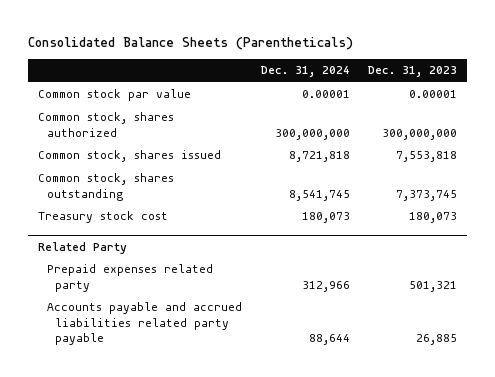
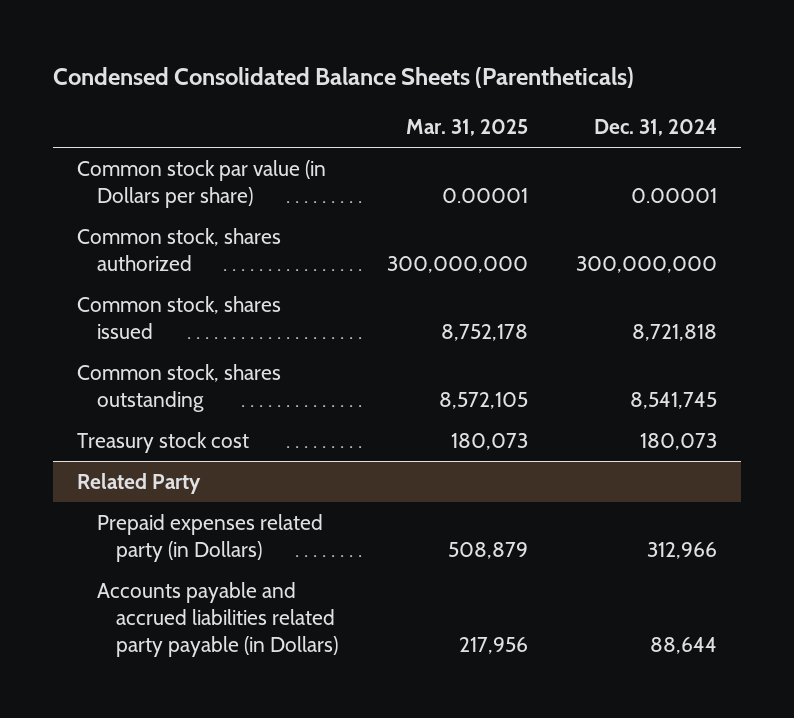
[28,36,354,50] Consolidated Balance Sheets (Parentheticals) -> [52,67,634,89] Condensed Consolidated Balance Sheets (Parentheticals)
[368,66,458,78] Dec. 31, 2023 -> none
none -> [405,118,528,136] Mar. 31, 2025
[37,89,191,102] Common stock par value -> [76,159,326,208] Common stock par value (in Dollars per share)
[46,264,213,292] Prepaid expenses related party -> [96,513,323,562] Prepaid expenses related party (in Dollars)
[46,302,242,346] Accounts payable and accrued liabilities related party payable -> [96,581,339,657] Accounts payable and accrued liabilities related party payable (in Dollars)

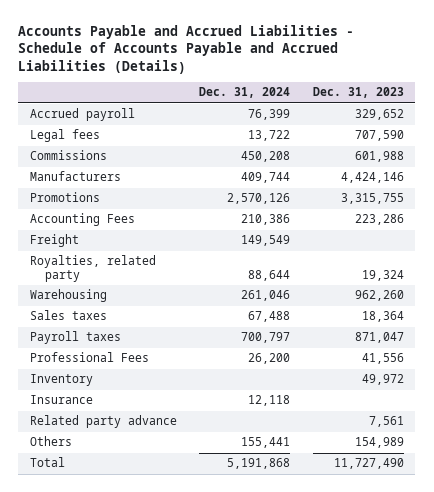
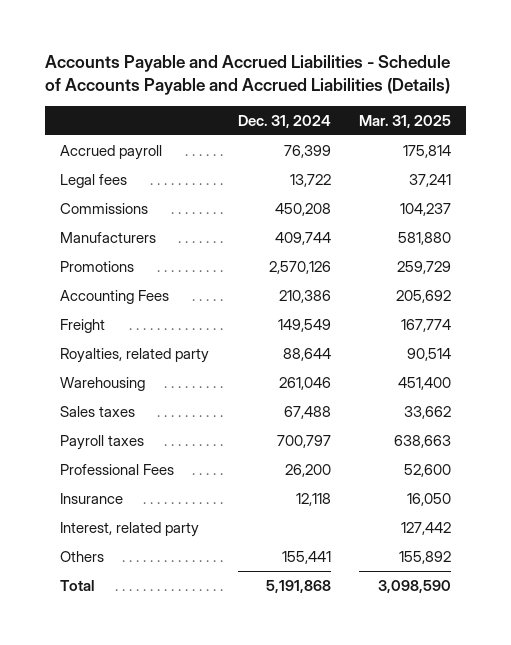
[312,87,404,99] Dec. 31, 2023 -> none
none -> [359,114,452,128] Mar. 31, 2025
[29,374,93,387] Inventory -> none
[29,415,177,429] Related party advance -> [59,521,199,537] Interest, related party

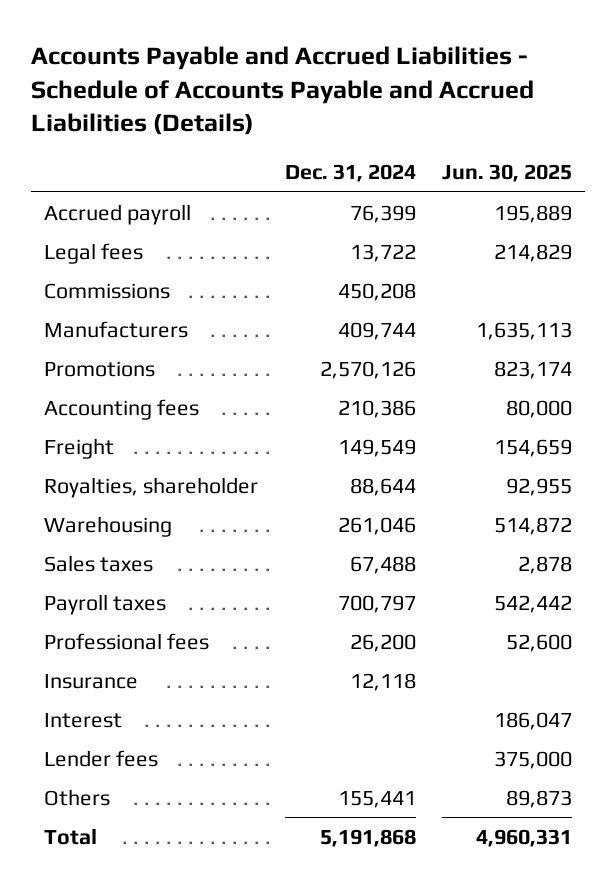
[359,114,452,128] Mar. 31, 2025 -> none
none -> [442,164,573,183] Jun. 30, 2025
[59,289,169,304] Accounting Fees -> [44,398,200,420] Accounting fees
[59,347,209,363] Royalties, related party -> [44,476,259,498] Royalties, shareholder
[59,463,174,475] Professional Fees -> [44,632,210,650] Professional fees
[59,521,199,537] Interest, related party -> none
none -> [44,712,123,728] Interest
none -> [44,749,159,767] Lender fees

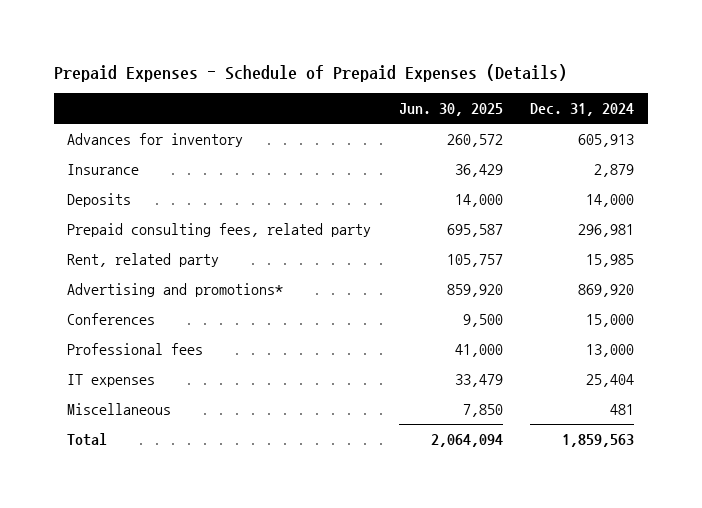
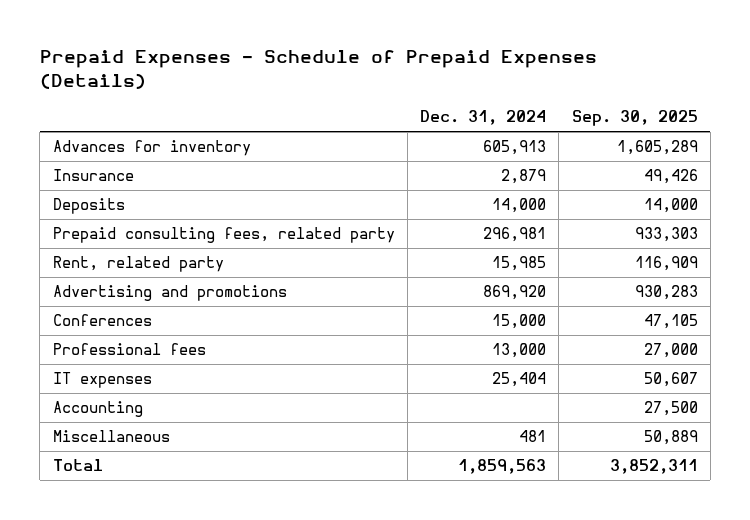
[398,103,503,117] Jun. 30, 2025 -> none
none -> [571,110,698,127] Sep. 30, 2025
[67,282,284,297] Advertising and promotions* -> [52,285,287,302] Advertising and promotions
none -> [52,401,143,418] Accounting

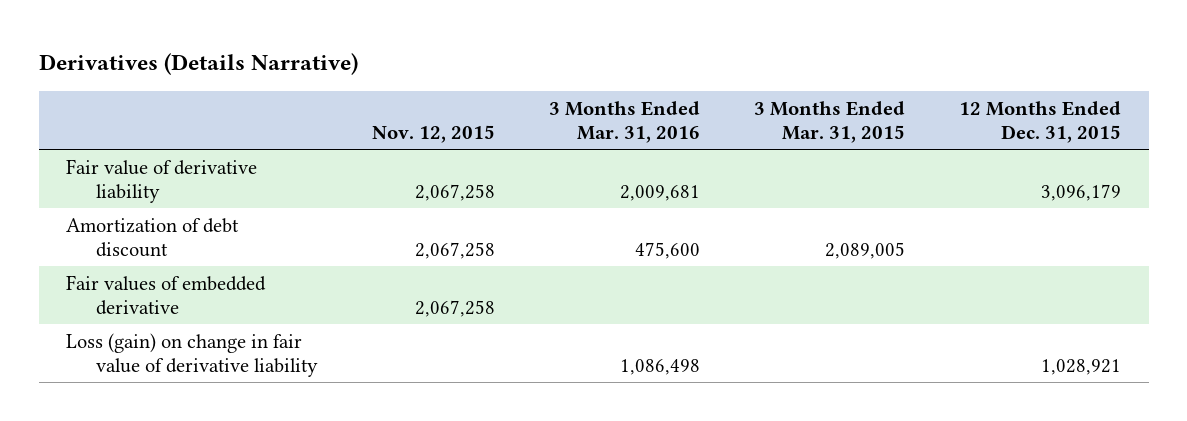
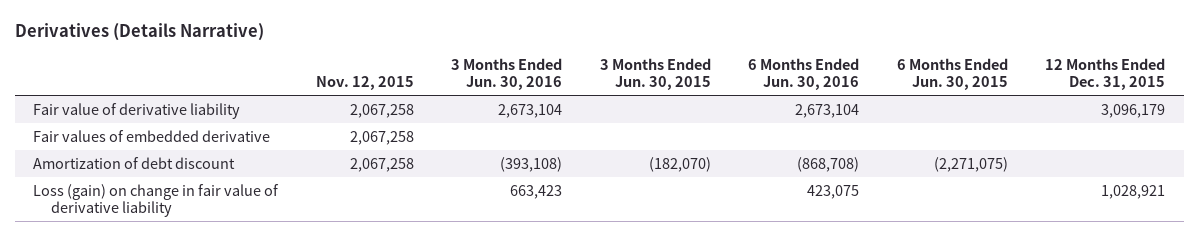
[549,100,701,143] 3 Months Ended Mar. 31, 2016 -> none
[754,100,906,143] 3 Months Ended Mar. 31, 2015 -> none
none -> [451,57,563,91] 3 Months Ended Jun. 30, 2016
none -> [599,57,711,91] 3 Months Ended Jun. 30, 2015
none -> [748,57,860,91] 6 Months Ended Jun. 30, 2016
none -> [896,57,1008,91] 6 Months Ended Jun. 30, 2015
[65,217,239,257] Amortization of debt discount -> [33,156,236,169] Amortization of debt discount

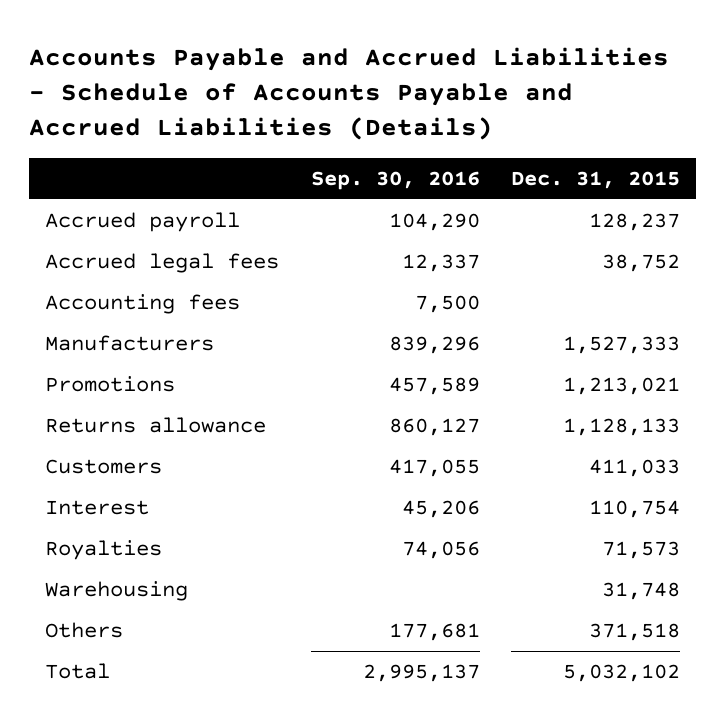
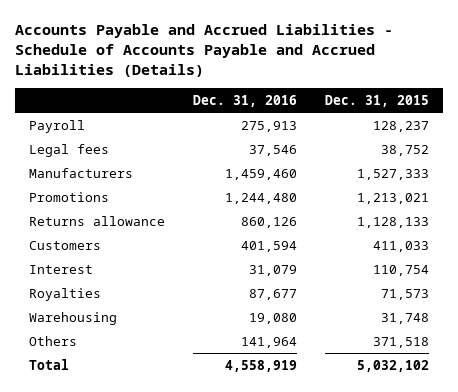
[310,171,480,191] Sep. 30, 2016 -> none
none -> [193,94,298,107] Dec. 31, 2016
[45,294,241,315] Accounting fees -> none
[45,212,241,233] Accrued payroll -> [29,119,86,133] Payroll
[45,253,280,274] Accrued legal fees -> [29,143,110,157] Legal fees

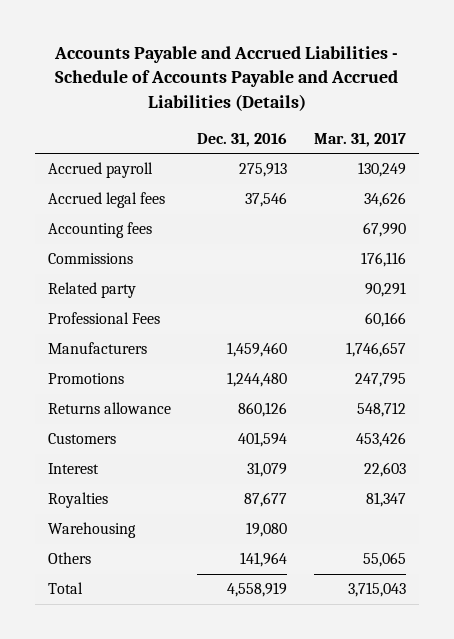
[325,94,430,107] Dec. 31, 2015 -> none
none -> [313,132,406,147] Mar. 31, 2017
[29,119,86,133] Payroll -> [47,162,153,179] Accrued payroll
[29,143,110,157] Legal fees -> [47,192,165,209] Accrued legal fees
none -> [47,222,152,239] Accounting fees
none -> [47,253,133,265] Commissions
none -> [47,282,136,299] Related party
none -> [47,312,160,325] Professional Fees

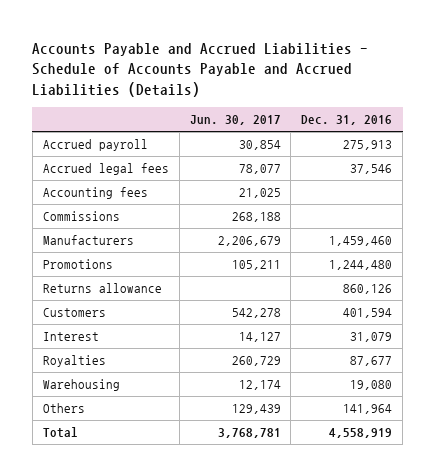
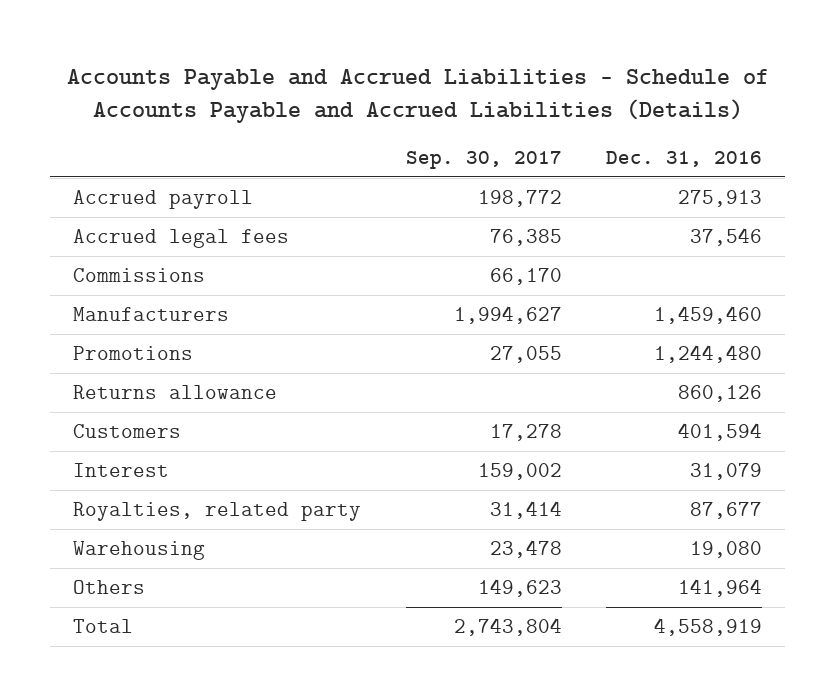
[189,115,281,126] Jun. 30, 2017 -> none
none -> [405,151,562,170] Sep. 30, 2017
[42,187,148,200] Accounting fees -> none
[42,355,106,368] Royalties -> [72,501,361,521] Royalties, related party

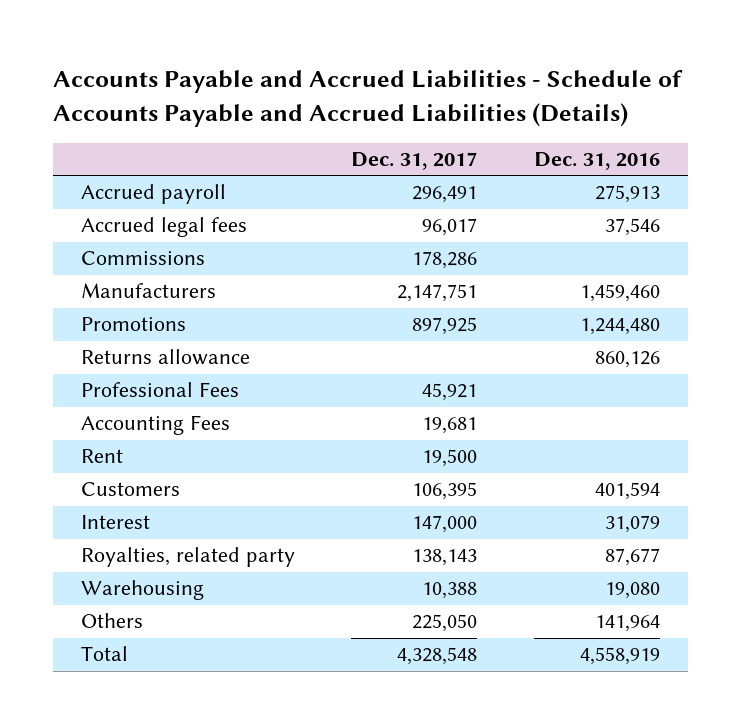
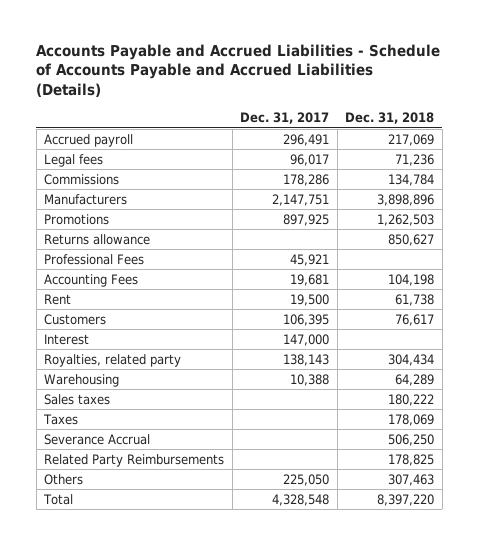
[533,152,660,171] Dec. 31, 2016 -> none
none -> [345,112,435,125] Dec. 31, 2018
[80,217,247,238] Accrued legal fees -> [44,153,104,167] Legal fees
none -> [44,393,111,405] Sales taxes
none -> [43,413,79,425] Taxes
none -> [44,433,151,445] Severance Accrual
none -> [44,453,225,467] Related Party Reimbursements

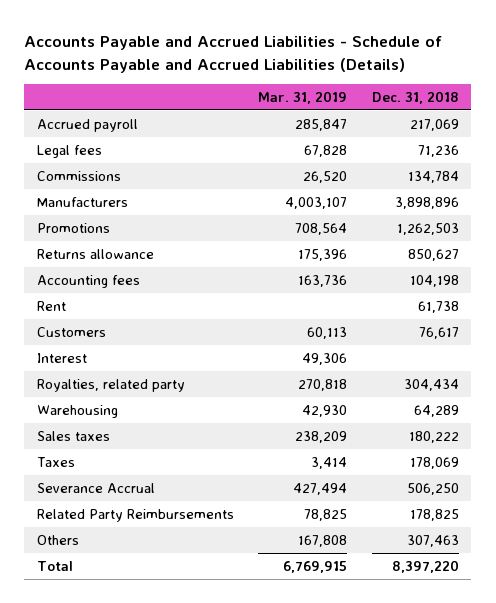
[240,112,330,125] Dec. 31, 2017 -> none
none -> [258,90,348,104] Mar. 31, 2019
[44,253,145,265] Professional Fees -> none
[44,273,139,287] Accounting Fees -> [36,274,140,288] Accounting fees

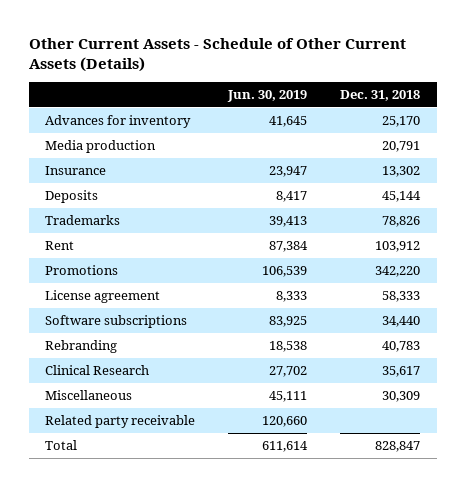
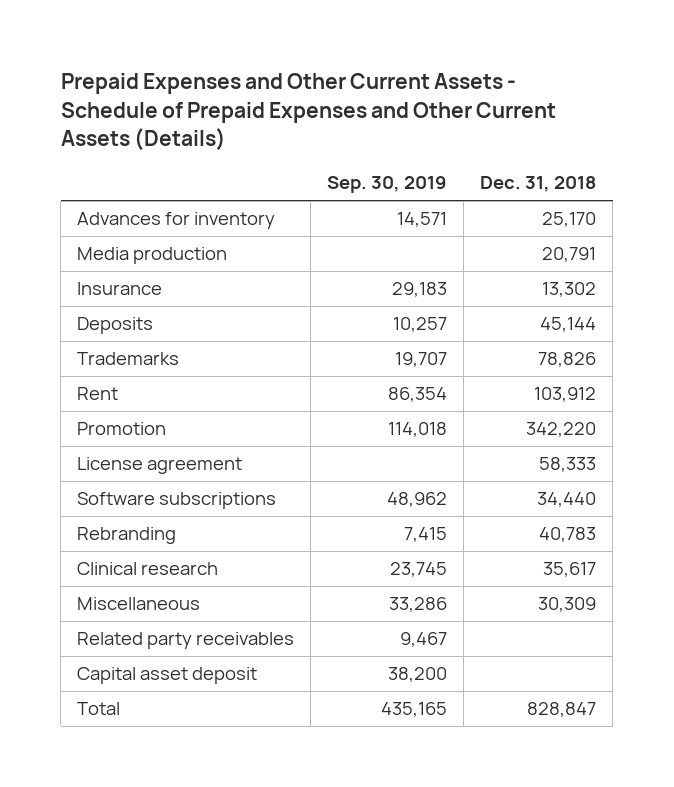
[28,37,406,72] Other Current Assets - Schedule of Other Current Assets (Details) -> [60,73,556,151] Prepaid Expenses and Other Current Assets - Schedule of Prepaid Expenses and Other Current Assets (Details)
[227,89,308,102] Jun. 30, 2019 -> none
none -> [327,175,448,193] Sep. 30, 2019
[45,265,119,276] Promotions -> [77,422,167,436] Promotion
[45,365,150,376] Clinical Research -> [77,562,219,576] Clinical research
[45,415,196,429] Related party receivable -> [77,632,295,650] Related party receivables
none -> [77,667,258,685] Capital asset deposit

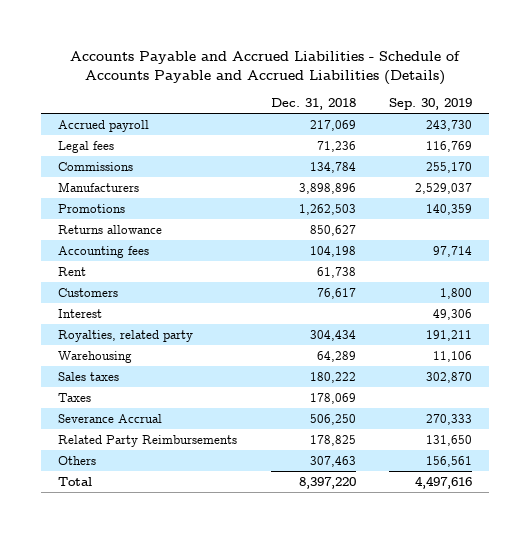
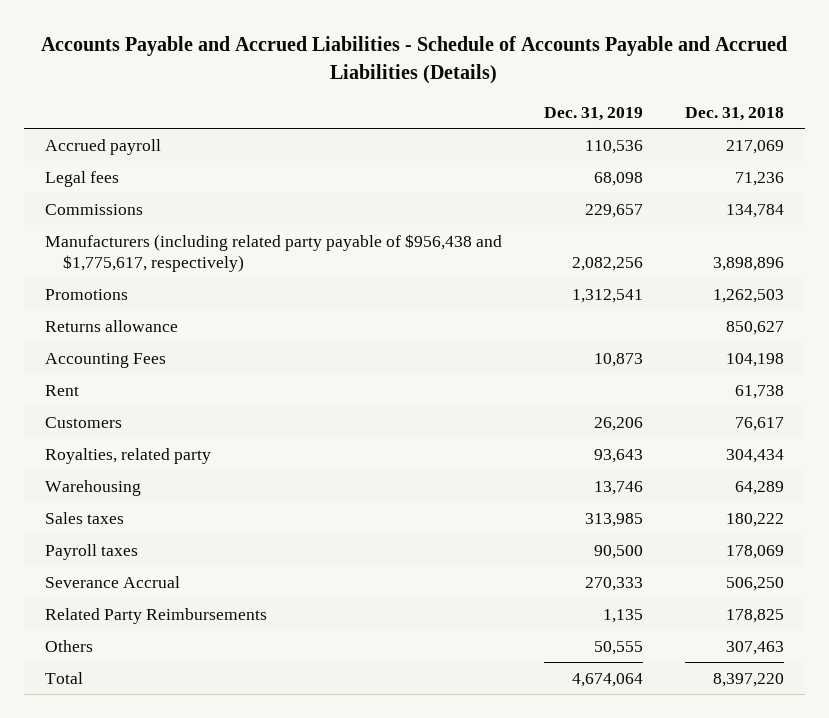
[389,97,473,110] Sep. 30, 2019 -> none
none -> [543,106,643,121] Dec. 31, 2019
[58,181,140,192] Manufacturers -> [45,233,503,272] Manufacturers (including related party payable of $956,438 and $1,775,617, respectively)
[58,245,150,258] Accounting fees -> [45,352,167,368] Accounting Fees
[58,308,103,318] Interest -> none
[58,392,92,402] Taxes -> [45,543,139,560] Payroll taxes

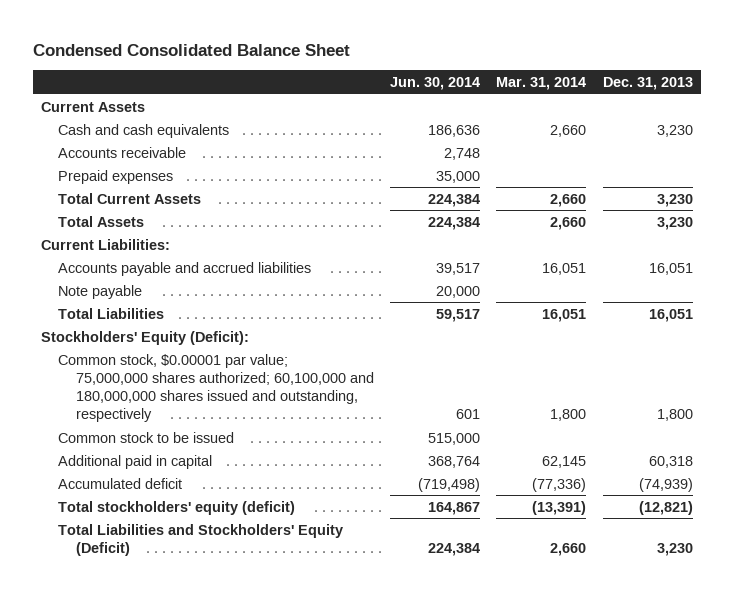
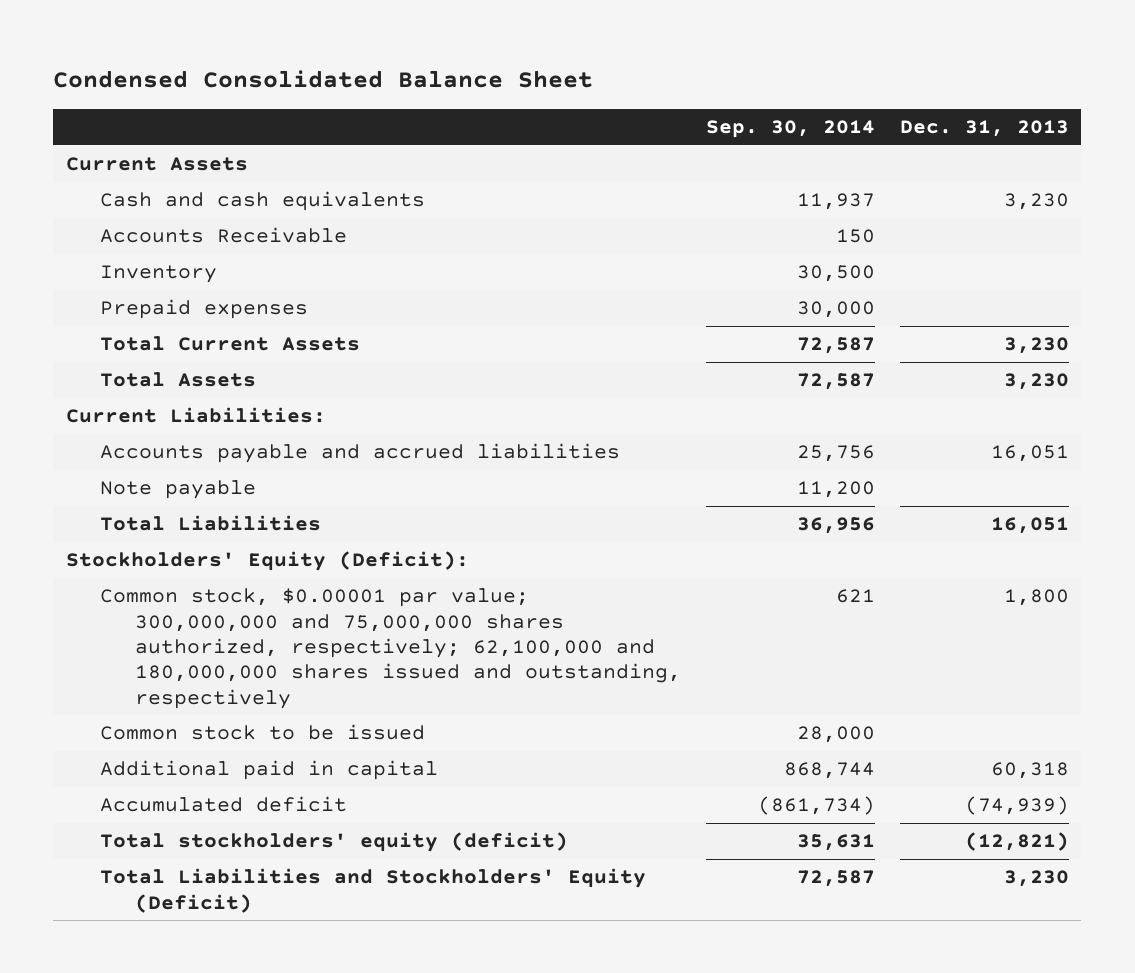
[390,76,481,90] Jun. 30, 2014 -> none
[496,76,587,90] Mar. 31, 2014 -> none
none -> [705,120,875,139] Sep. 30, 2014
[58,146,187,158] Accounts receivable -> [100,227,348,244] Accounts Receivable
none -> [100,265,218,284] Inventory
[58,353,374,423] Common stock, $0.00001 par value; 75,000,000 shares authorized; 60,100,000 and 180,000,000 shares issued and outstanding, respectively -> [100,588,681,709] Common stock, $0.00001 par value; 300,000,000 and 75,000,000 shares authorized, respectively; 62,100,000 and 180,000,000 shares issued and outstanding, respectively

